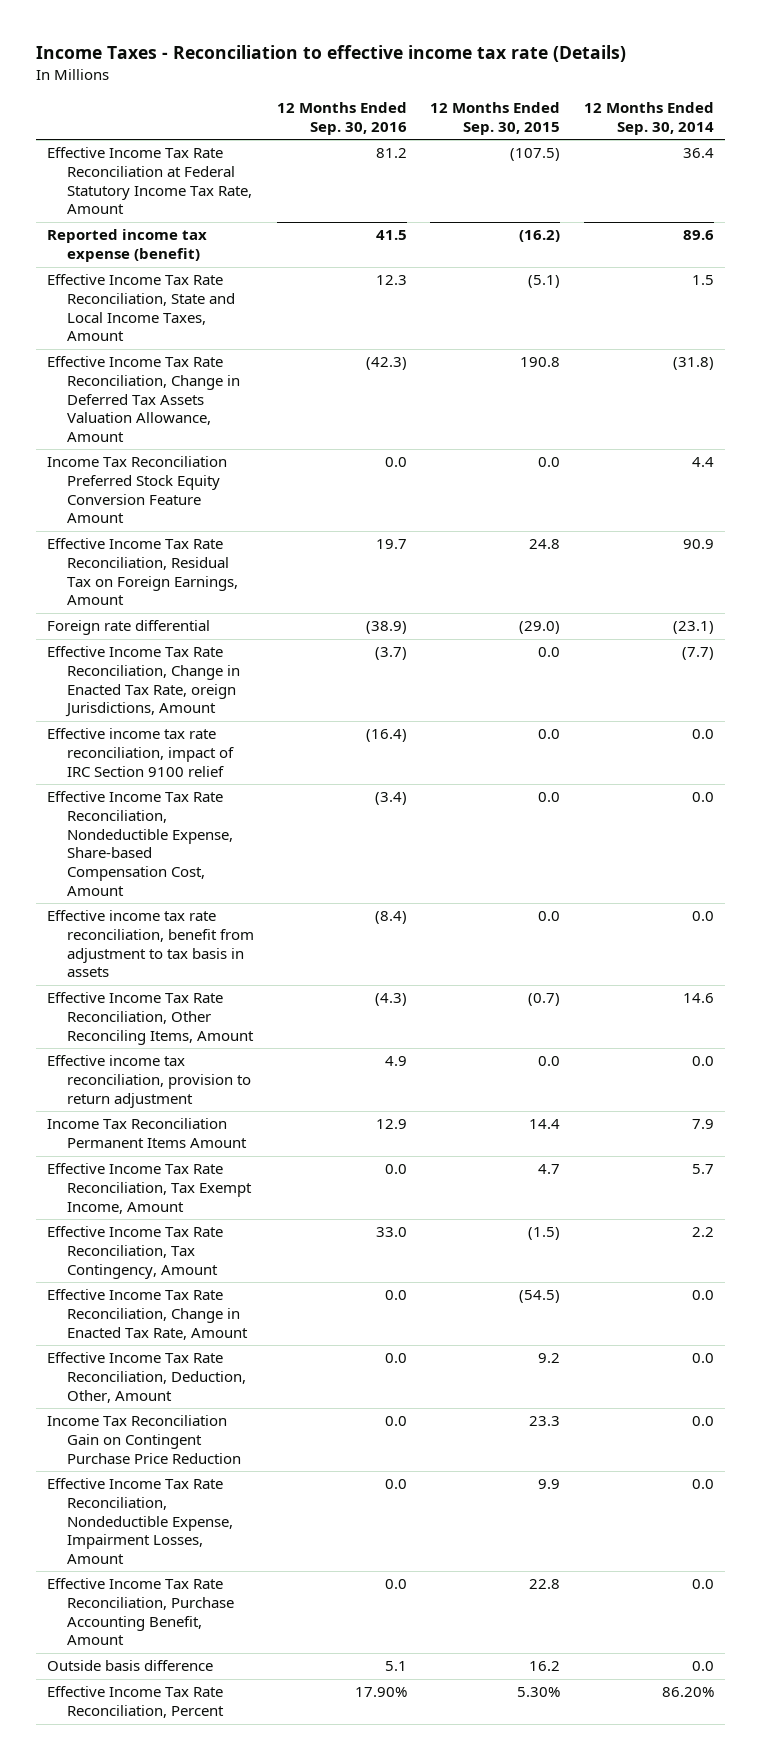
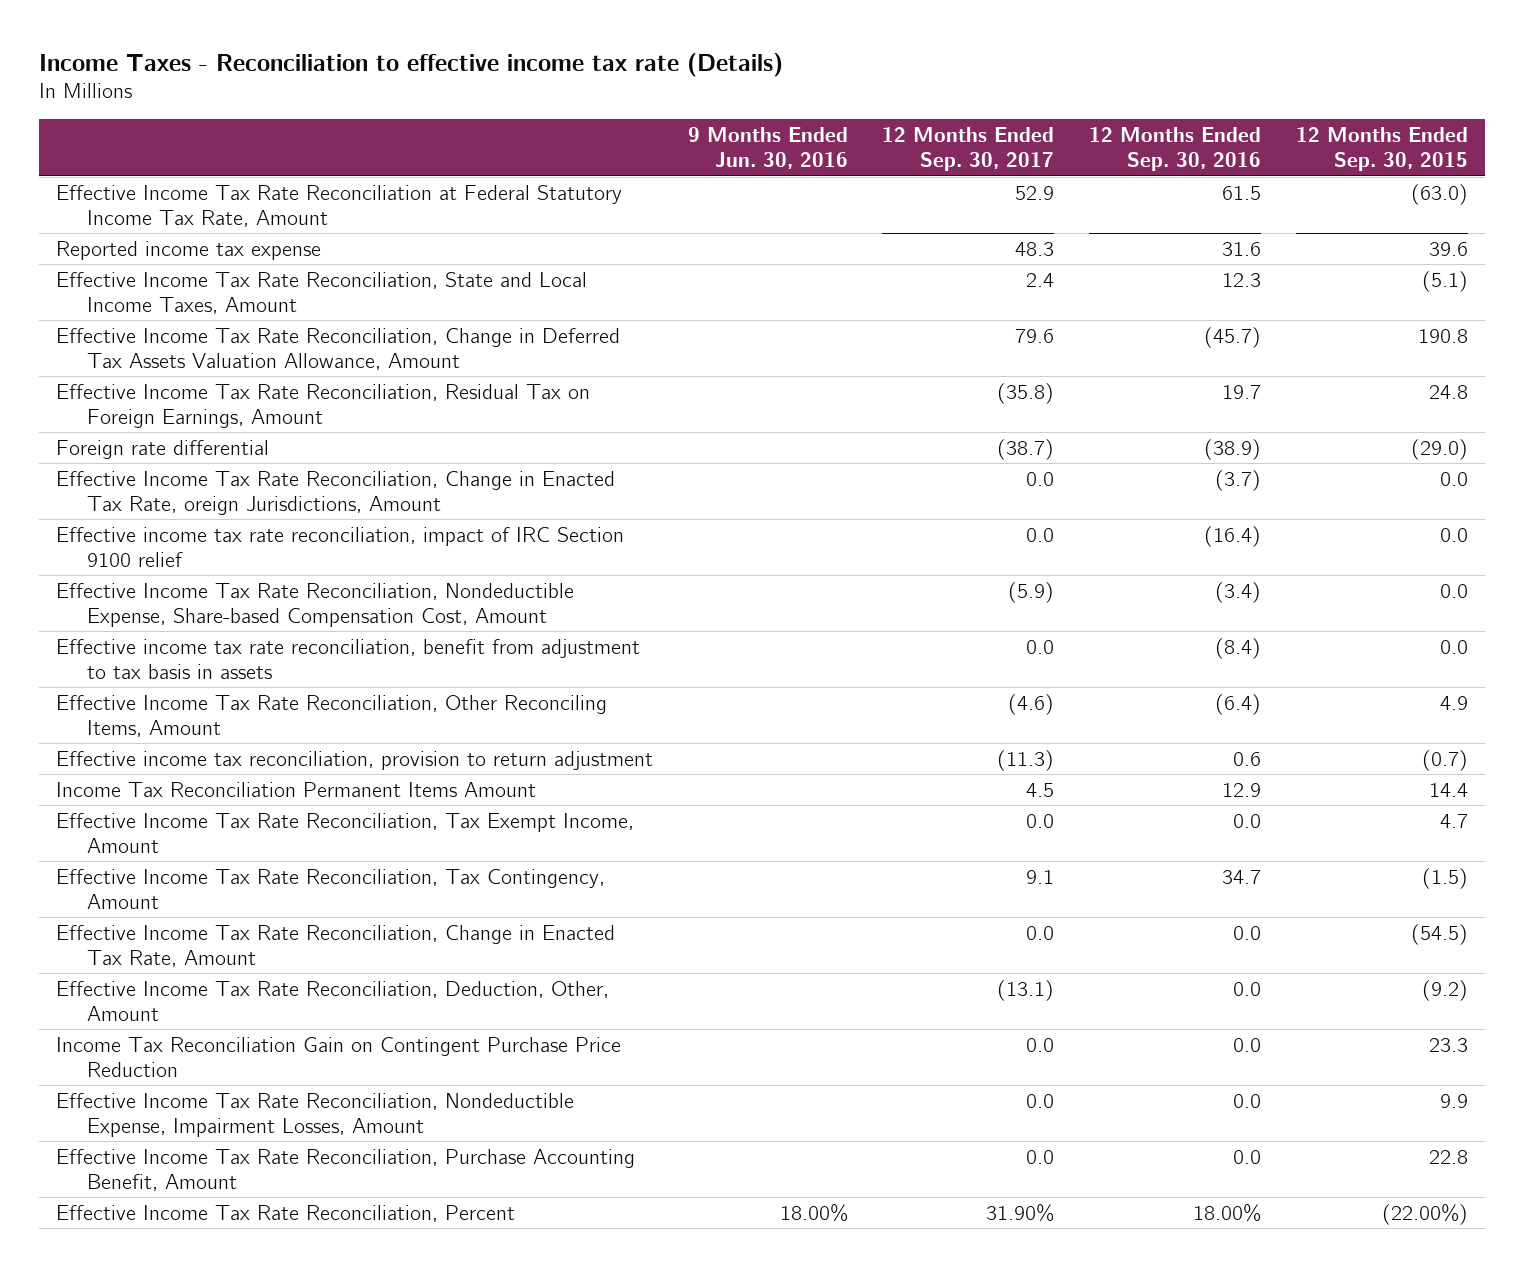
[583,102,714,135] 12 Months Ended Sep. 30, 2014 -> none
none -> [687,126,848,170] 9 Months Ended Jun. 30, 2016
none -> [882,126,1055,172] 12 Months Ended Sep. 30, 2017
[376,148,408,159] 81.2 -> [1222,185,1262,200] 61.5
[510,148,561,162] (107.5) -> [1410,183,1468,205] (63.0)
[47,229,208,263] Reported income tax expense (benefit) -> [55,240,321,260] Reported income tax expense
[376,230,408,241] 41.5 -> [1222,241,1262,256] 31.6
[519,230,561,243] (16.2) -> [1428,241,1468,256] 39.6
[47,456,228,524] Income Tax Reconciliation Preferred Stock Equity Conversion Feature Amount -> none
[366,357,408,371] (42.3) -> [1204,326,1262,348] (45.7)
[375,993,408,1007] (4.3) -> [1215,693,1262,715] (6.4)
[528,993,561,1007] (0.7) -> [1439,695,1468,710] 4.9
[385,1056,408,1067] 4.9 -> [1233,751,1262,766] 0.6
[538,1056,561,1067] 0.0 -> [1421,749,1468,771] (0.7)
[376,1227,408,1238] 33.0 -> [1222,869,1262,884] 34.7
[538,1353,561,1364] 9.2 -> [1421,979,1468,1001] (9.2)
[47,1660,214,1672] Outside basis difference -> none
[355,1687,408,1698] 17.90% -> [1193,1203,1262,1222] 18.00%
[517,1687,561,1698] 5.30% -> [1381,1203,1468,1225] (22.00%)

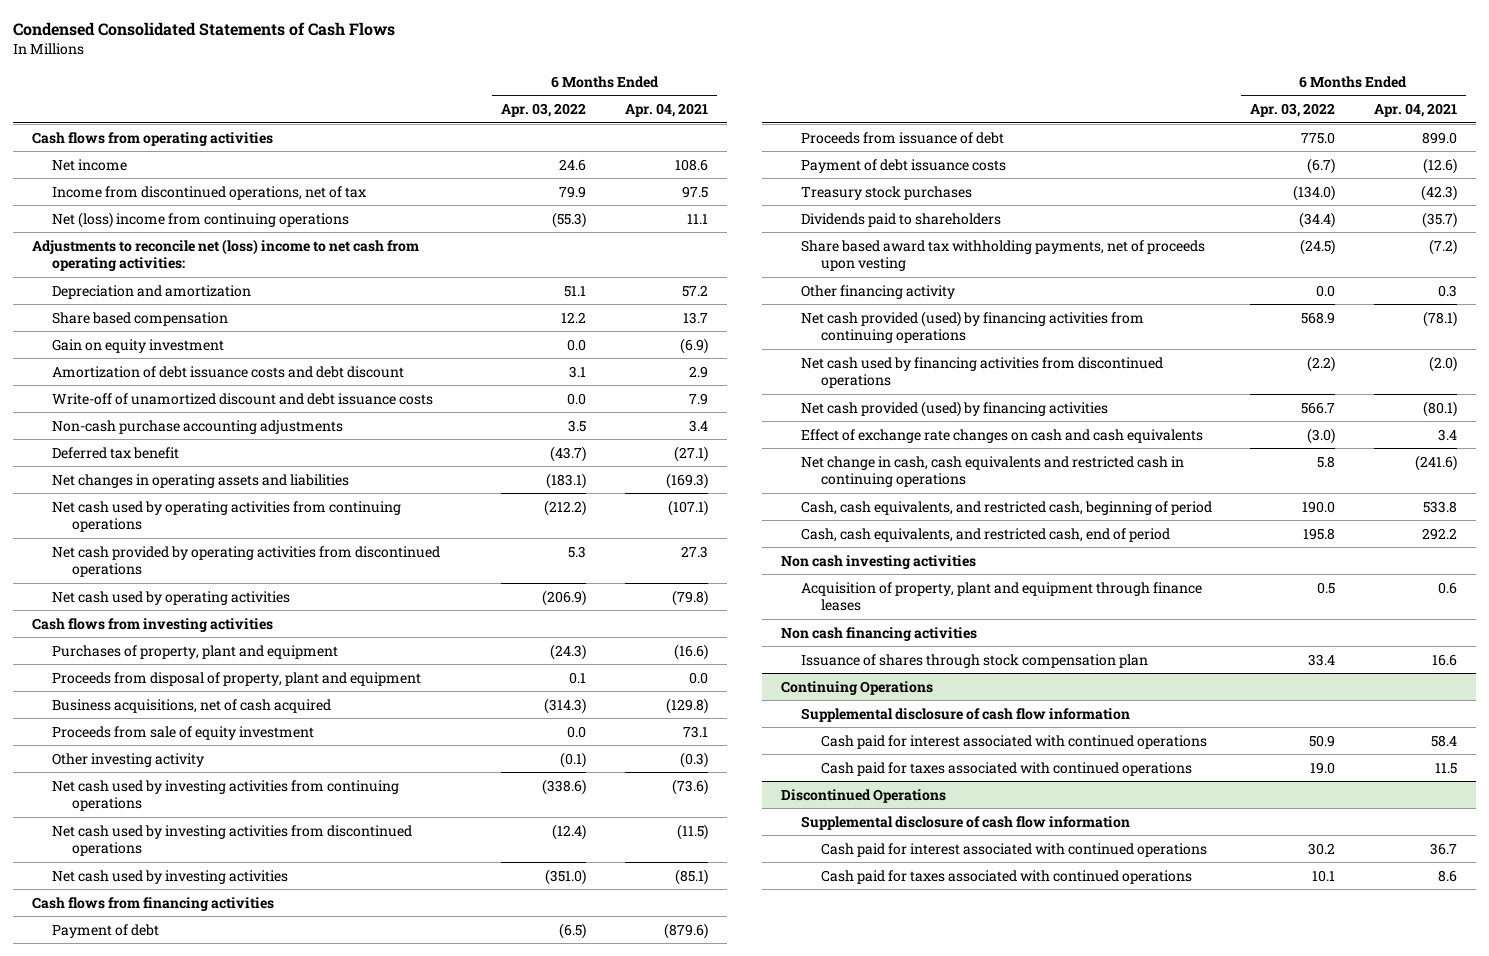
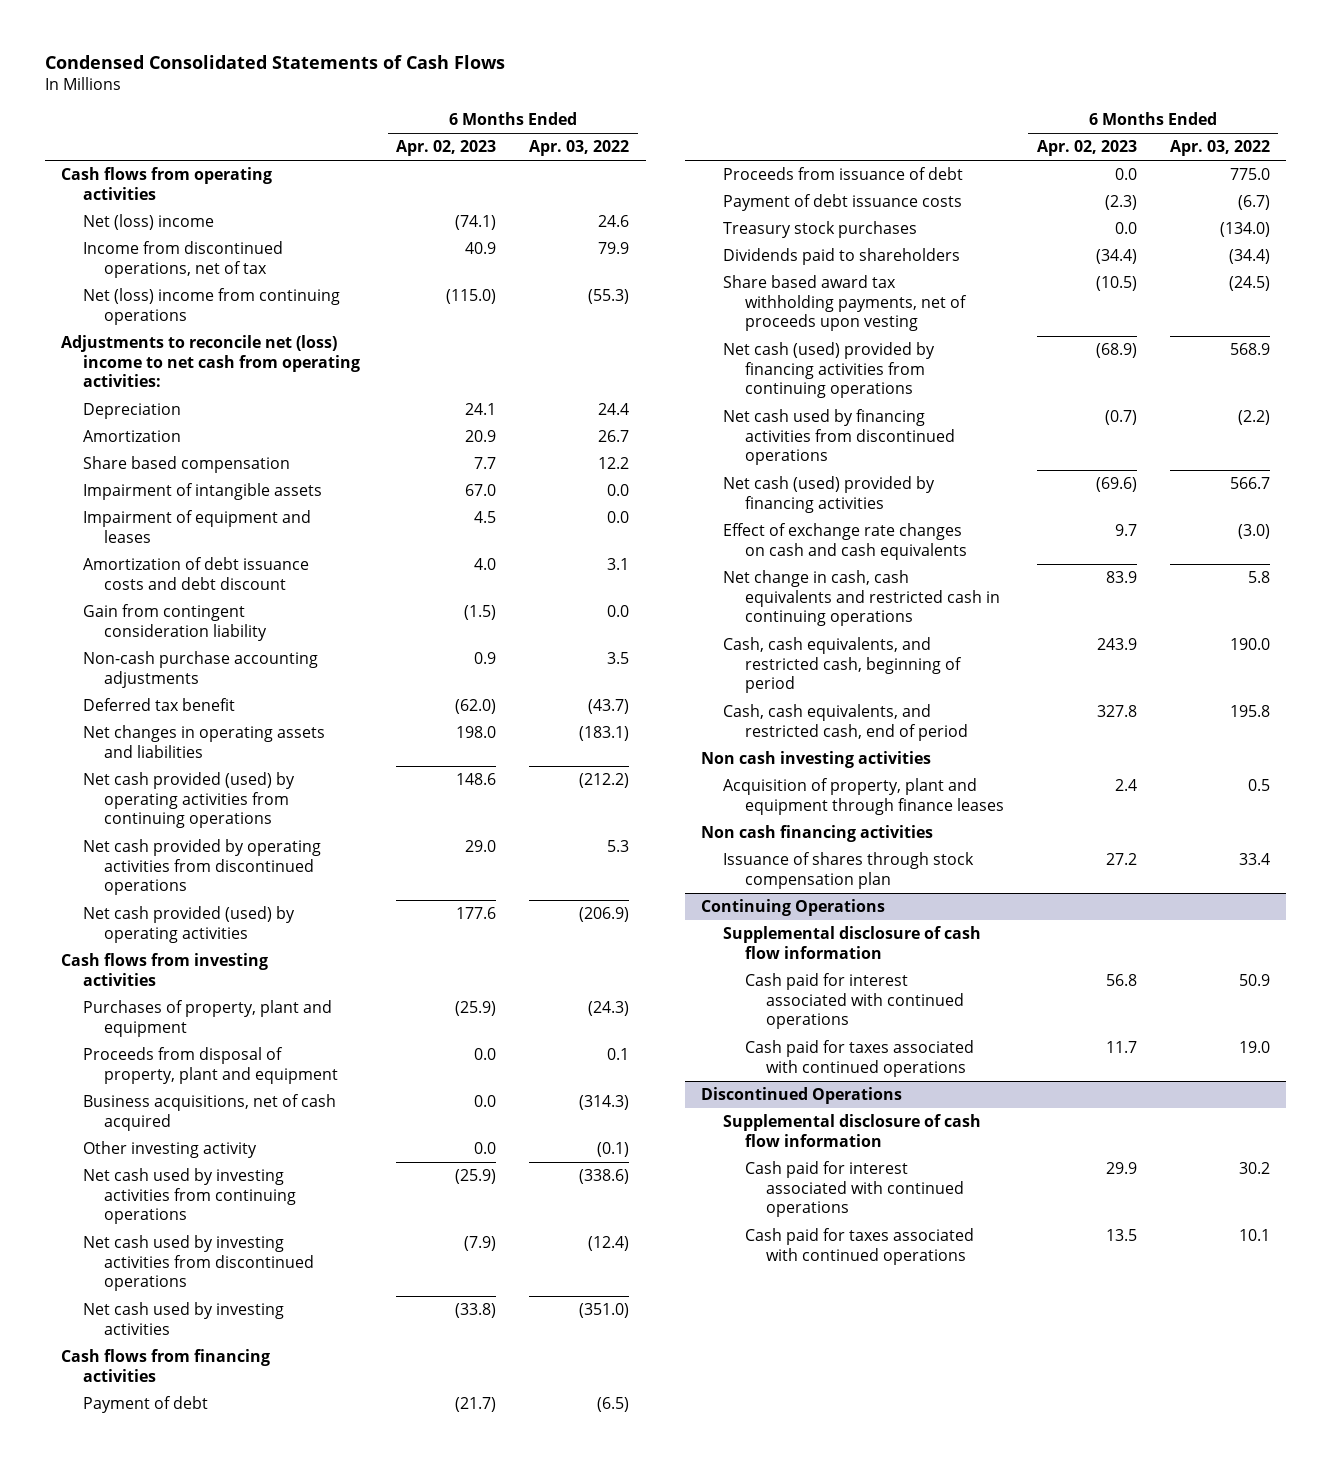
[624,103,708,118] Apr. 04, 2021 -> none
none -> [396,140,497,157] Apr. 02, 2023
[52,158,128,171] Net income -> [82,214,214,231] Net (loss) income
[52,284,252,299] Depreciation and amortization -> none
none -> [82,403,181,420] Depreciation
none -> [82,430,181,443] Amortization
[52,338,225,353] Gain on equity investment -> none
none -> [82,483,322,501] Impairment of intangible assets
none -> [82,510,311,543] Impairment of equipment and leases
[52,392,434,405] Write-off of unamortized discount and debt issuance costs -> none
none -> [82,604,268,641] Gain from contingent consideration liability
[52,500,402,533] Net cash used by operating activities from continuing operations -> [82,772,295,829] Net cash provided (used) by operating activities from continuing operations
[52,590,291,605] Net cash used by operating activities -> [82,906,295,943] Net cash provided (used) by operating activities
[52,725,315,740] Proceeds from sale of equity investment -> none
[800,284,955,299] Other financing activity -> none
[800,310,1144,344] Net cash provided (used) by financing activities from continuing operations -> [723,342,936,399] Net cash (used) provided by financing activities from continuing operations
[800,400,1108,417] Net cash provided (used) by financing activities -> [723,476,936,513] Net cash (used) provided by financing activities

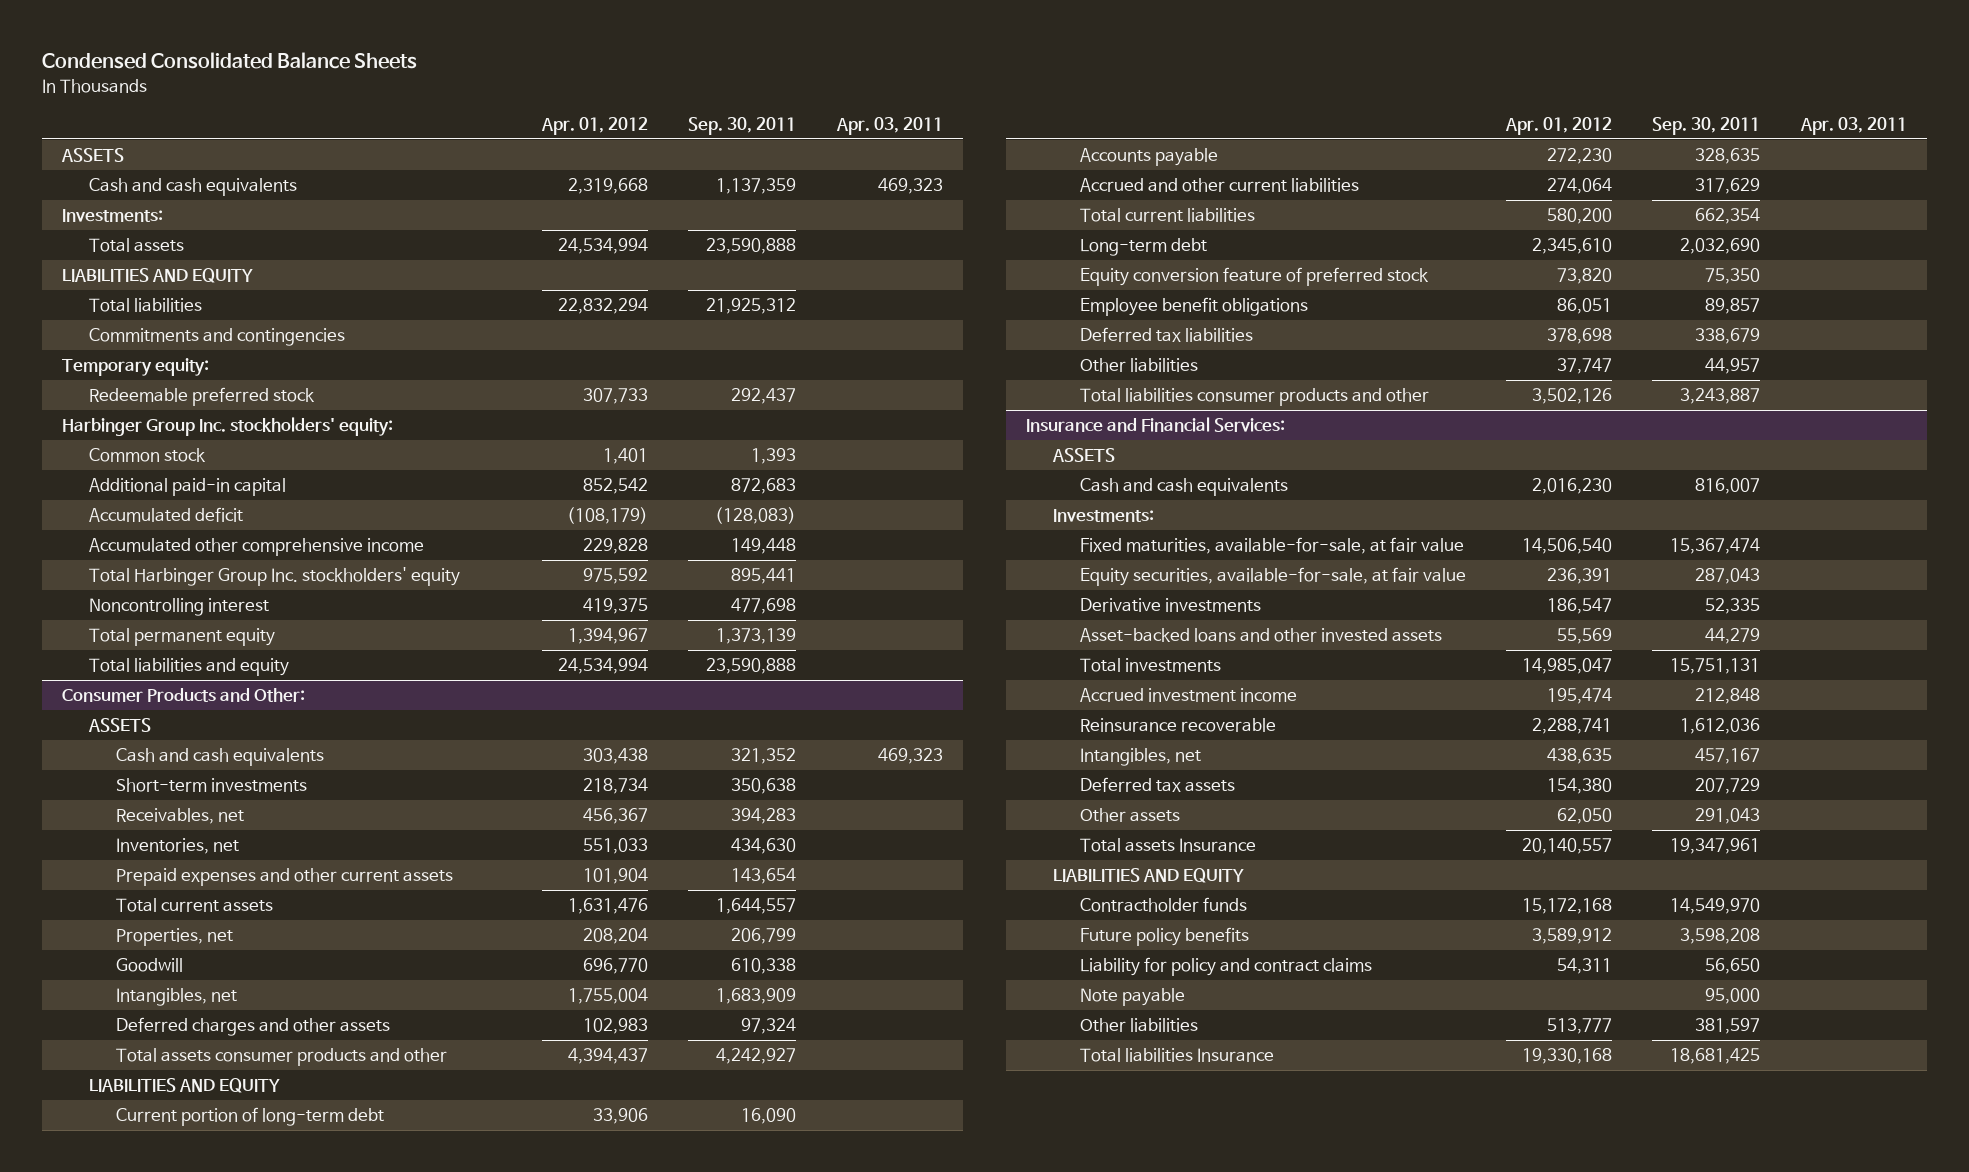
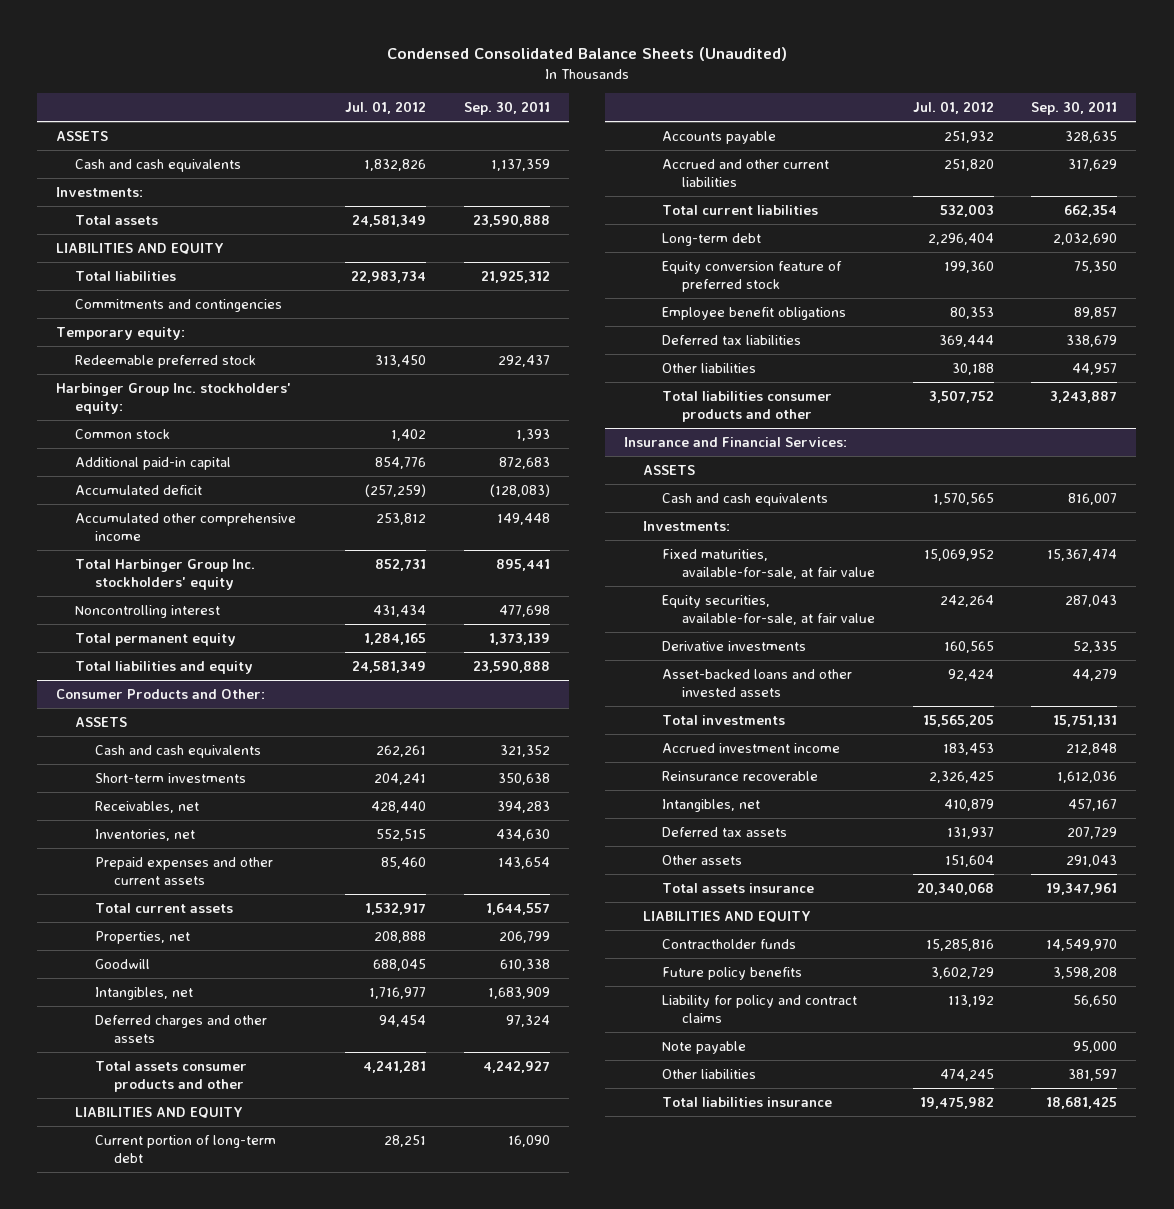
[41,52,417,70] Condensed Consolidated Balance Sheets -> [386,47,787,62] Condensed Consolidated Balance Sheets (Unaudited)
[541,117,649,136] Apr. 01, 2012 -> none
[835,117,943,136] Apr. 03, 2011 -> none
none -> [344,101,426,115] Jul. 01, 2012
[1079,838,1256,853] Total assets Insurance -> [662,882,815,893] Total assets insurance
[1079,1048,1274,1063] Total liabilities Insurance -> [662,1096,833,1107] Total liabilities insurance

